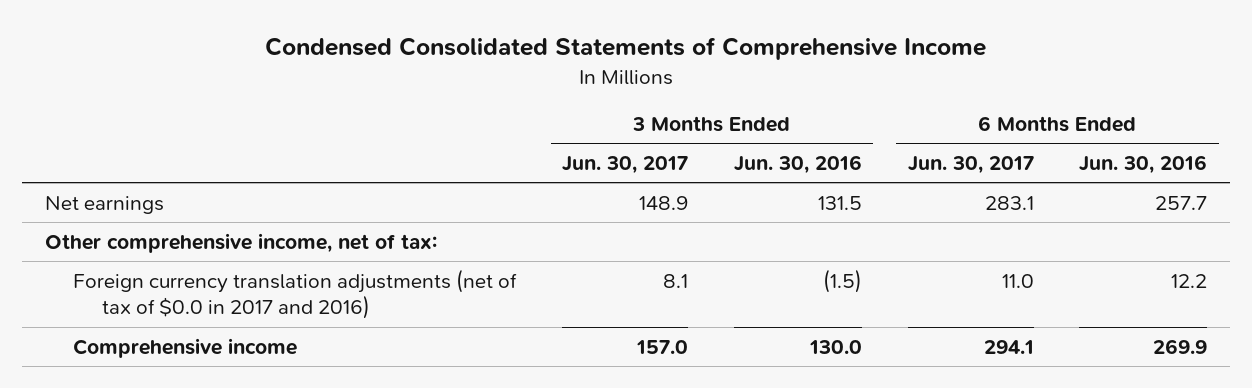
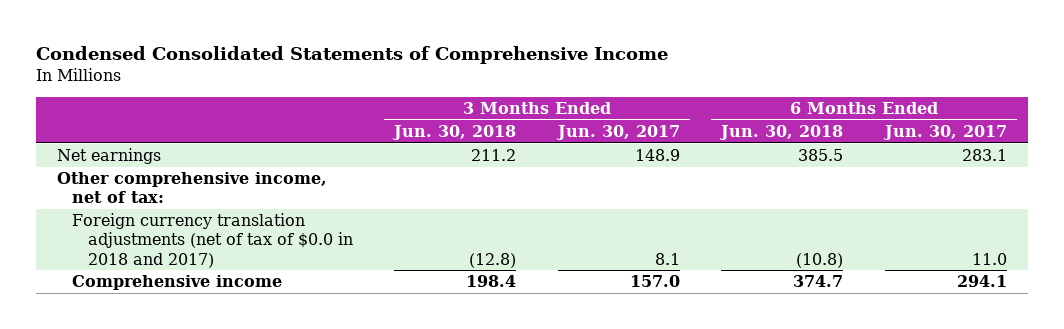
[733,155,862,175] Jun. 30, 2016 -> none
[1079,155,1208,175] Jun. 30, 2016 -> none
none -> [392,124,517,140] Jun. 30, 2018
none -> [719,124,844,140] Jun. 30, 2018
[73,268,518,320] Foreign currency translation adjustments (net of tax of $0.0 in 2017 and 2016) -> [72,213,353,268] Foreign currency translation adjustments (net of tax of $0.0 in 2018 and 2017)

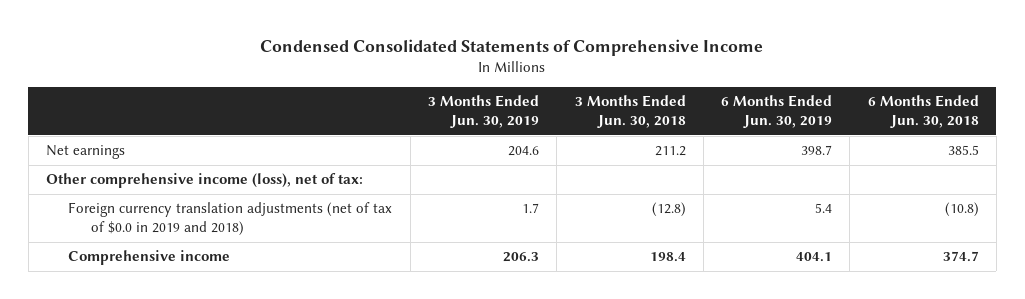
[555,124,680,140] Jun. 30, 2017 -> none
[882,124,1007,140] Jun. 30, 2017 -> none
none -> [428,95,540,129] 3 Months Ended Jun. 30, 2019
none -> [721,95,833,129] 6 Months Ended Jun. 30, 2019
[56,172,327,204] Other comprehensive income, net of tax: -> [45,173,363,189] Other comprehensive income (loss), net of tax:
[72,213,353,268] Foreign currency translation adjustments (net of tax of $0.0 in 2018 and 2017) -> [68,202,393,237] Foreign currency translation adjustments (net of tax of $0.0 in 2019 and 2018)

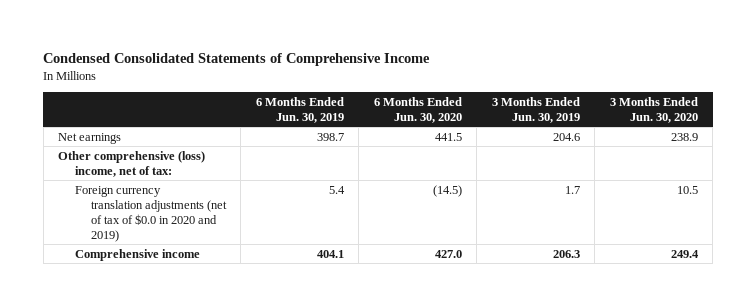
[574,95,686,129] 3 Months Ended Jun. 30, 2018 -> none
[867,95,979,129] 6 Months Ended Jun. 30, 2018 -> none
none -> [373,96,462,123] 6 Months Ended Jun. 30, 2020
none -> [609,96,698,123] 3 Months Ended Jun. 30, 2020
[45,173,363,189] Other comprehensive income (loss), net of tax: -> [58,150,206,177] Other comprehensive (loss) income, net of tax:
[68,202,393,237] Foreign currency translation adjustments (net of tax of $0.0 in 2019 and 2018) -> [74,185,227,242] Foreign currency translation adjustments (net of tax of $0.0 in 2020 and 2019)

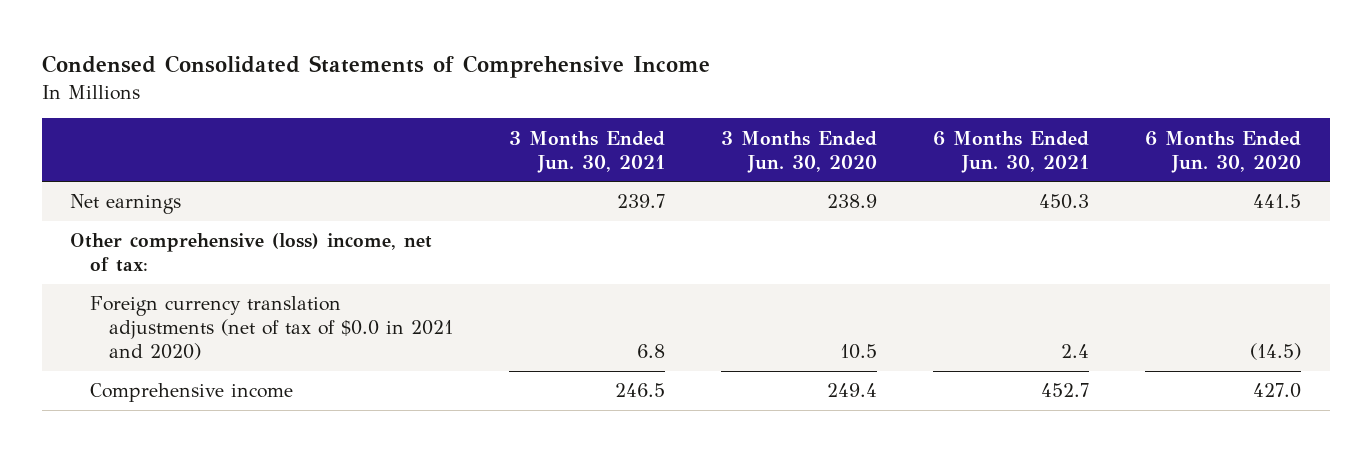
[255,96,344,123] 6 Months Ended Jun. 30, 2019 -> none
[491,96,580,123] 3 Months Ended Jun. 30, 2019 -> none
none -> [509,130,666,173] 3 Months Ended Jun. 30, 2021
none -> [933,130,1090,173] 6 Months Ended Jun. 30, 2021
[74,185,227,242] Foreign currency translation adjustments (net of tax of $0.0 in 2020 and 2019) -> [89,296,454,361] Foreign currency translation adjustments (net of tax of $0.0 in 2021 and 2020)

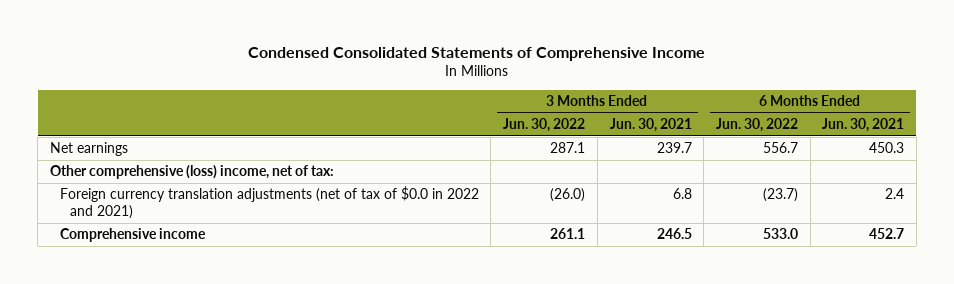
[721,130,878,173] 3 Months Ended Jun. 30, 2020 -> none
[1145,130,1302,173] 6 Months Ended Jun. 30, 2020 -> none
none -> [503,118,586,133] Jun. 30, 2022
none -> [715,118,798,133] Jun. 30, 2022
[89,296,454,361] Foreign currency translation adjustments (net of tax of $0.0 in 2021 and 2020) -> [59,186,479,220] Foreign currency translation adjustments (net of tax of $0.0 in 2022 and 2021)

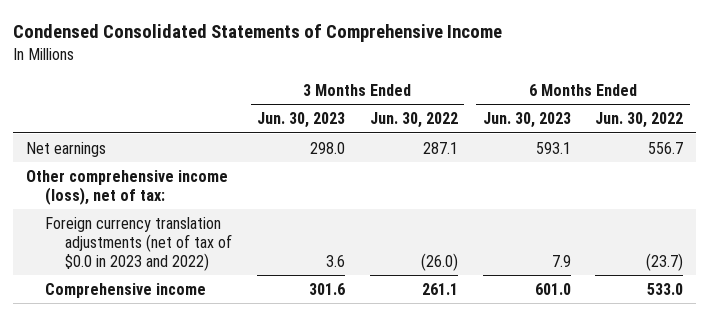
[609,118,692,133] Jun. 30, 2021 -> none
[822,118,905,133] Jun. 30, 2021 -> none
none -> [256,112,345,129] Jun. 30, 2023
none -> [482,112,571,129] Jun. 30, 2023
[49,165,334,180] Other comprehensive (loss) income, net of tax: -> [25,169,228,205] Other comprehensive income (loss), net of tax:
[59,186,479,220] Foreign currency translation adjustments (net of tax of $0.0 in 2022 and 2021) -> [45,216,233,271] Foreign currency translation adjustments (net of tax of $0.0 in 2023 and 2022)

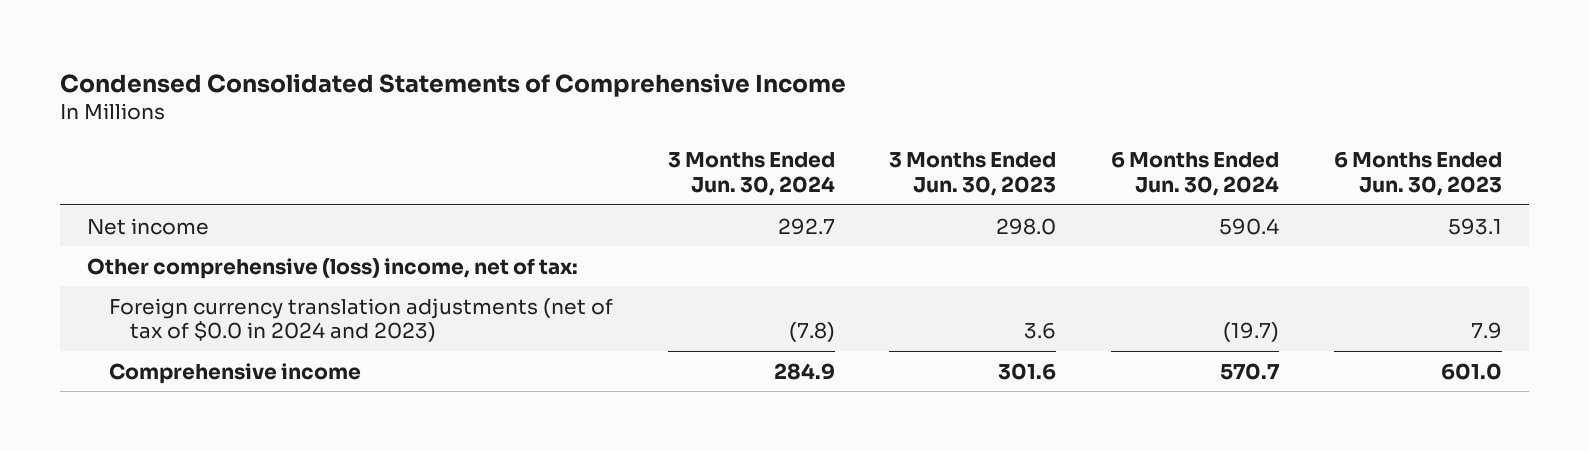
[369,112,458,129] Jun. 30, 2022 -> none
[595,112,684,129] Jun. 30, 2022 -> none
none -> [667,152,835,196] 3 Months Ended Jun. 30, 2024
none -> [1110,151,1279,196] 6 Months Ended Jun. 30, 2024
[25,141,106,157] Net earnings -> [87,217,210,235] Net income
[25,169,228,205] Other comprehensive income (loss), net of tax: -> [87,257,579,279] Other comprehensive (loss) income, net of tax:
[45,216,233,271] Foreign currency translation adjustments (net of tax of $0.0 in 2023 and 2022) -> [108,297,613,343] Foreign currency translation adjustments (net of tax of $0.0 in 2024 and 2023)

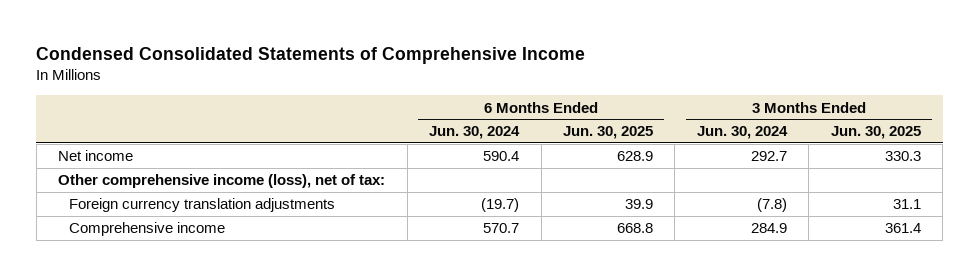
[889,152,1057,196] 3 Months Ended Jun. 30, 2023 -> none
[1333,151,1502,196] 6 Months Ended Jun. 30, 2023 -> none
none -> [562,126,653,140] Jun. 30, 2025
none -> [830,126,921,140] Jun. 30, 2025
[87,257,579,279] Other comprehensive (loss) income, net of tax: -> [58,174,386,189] Other comprehensive income (loss), net of tax:
[108,297,613,343] Foreign currency translation adjustments (net of tax of $0.0 in 2024 and 2023) -> [69,198,336,213] Foreign currency translation adjustments

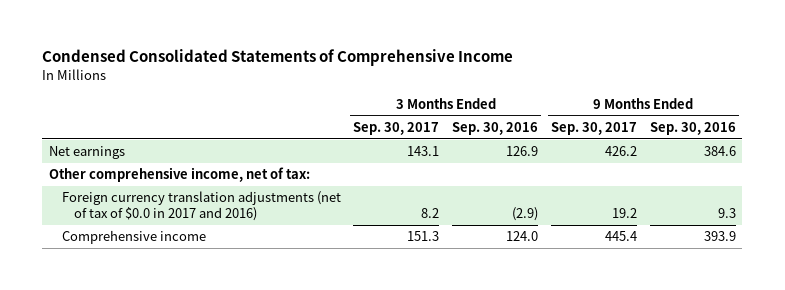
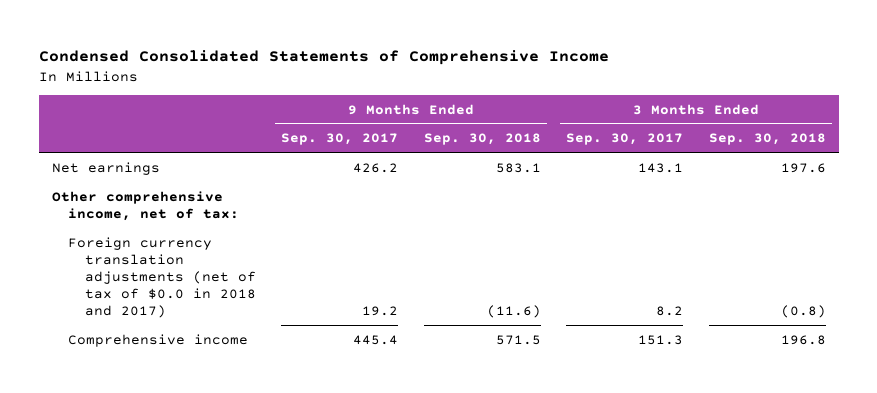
[452,121,539,135] Sep. 30, 2016 -> none
[649,121,736,135] Sep. 30, 2016 -> none
none -> [423,133,541,146] Sep. 30, 2018
none -> [708,133,826,146] Sep. 30, 2018
[61,191,341,222] Foreign currency translation adjustments (net of tax of $0.0 in 2017 and 2016) -> [68,236,256,319] Foreign currency translation adjustments (net of tax of $0.0 in 2018 and 2017)

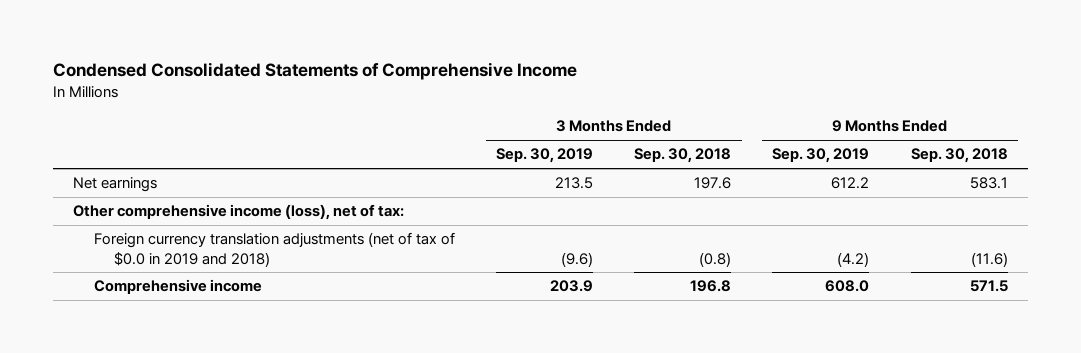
[281,133,399,146] Sep. 30, 2017 -> none
[566,133,684,146] Sep. 30, 2017 -> none
none -> [496,148,594,164] Sep. 30, 2019
none -> [772,148,870,164] Sep. 30, 2019
[51,190,240,221] Other comprehensive income, net of tax: -> [73,204,405,221] Other comprehensive income (loss), net of tax:
[68,236,256,319] Foreign currency translation adjustments (net of tax of $0.0 in 2018 and 2017) -> [93,232,455,267] Foreign currency translation adjustments (net of tax of $0.0 in 2019 and 2018)

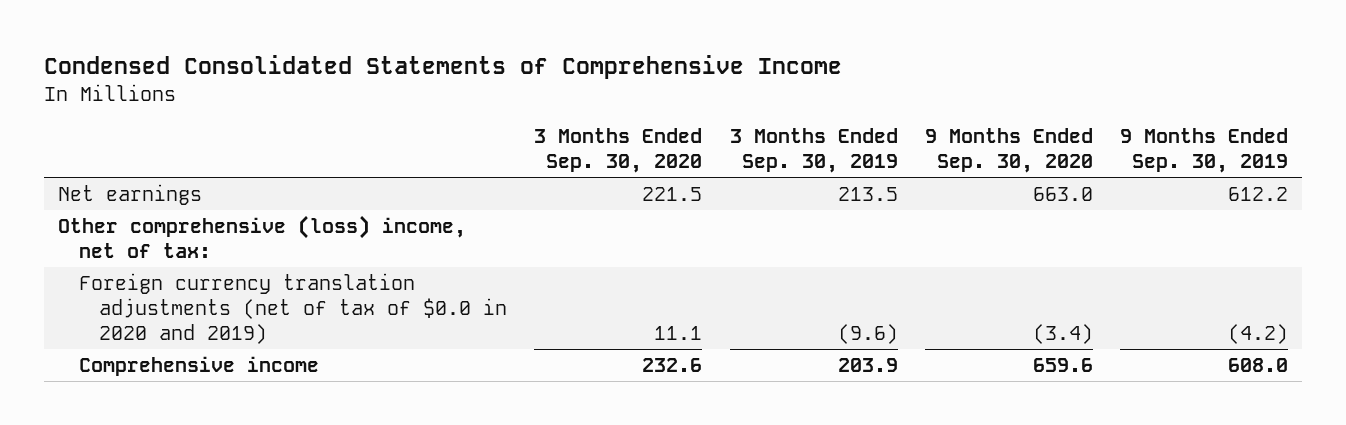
[634,148,732,164] Sep. 30, 2018 -> none
[910,148,1008,164] Sep. 30, 2018 -> none
none -> [534,128,703,174] 3 Months Ended Sep. 30, 2020
none -> [924,128,1093,174] 9 Months Ended Sep. 30, 2020
[73,204,405,221] Other comprehensive income (loss), net of tax: -> [57,214,466,258] Other comprehensive (loss) income, net of tax:
[93,232,455,267] Foreign currency translation adjustments (net of tax of $0.0 in 2019 and 2018) -> [78,272,508,344] Foreign currency translation adjustments (net of tax of $0.0 in 2020 and 2019)

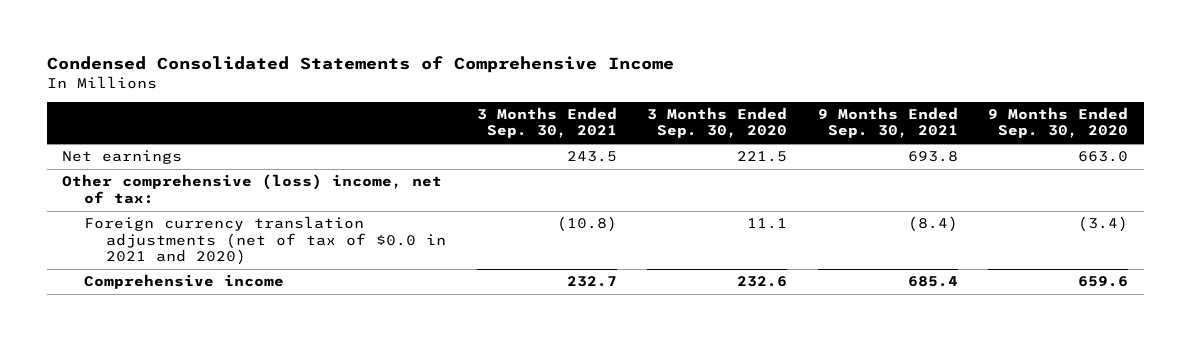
[729,128,898,174] 3 Months Ended Sep. 30, 2019 -> none
[1119,128,1288,174] 9 Months Ended Sep. 30, 2019 -> none
none -> [476,107,617,139] 3 Months Ended Sep. 30, 2021
none -> [817,107,958,139] 9 Months Ended Sep. 30, 2021
[78,272,508,344] Foreign currency translation adjustments (net of tax of $0.0 in 2020 and 2019) -> [84,216,446,266] Foreign currency translation adjustments (net of tax of $0.0 in 2021 and 2020)

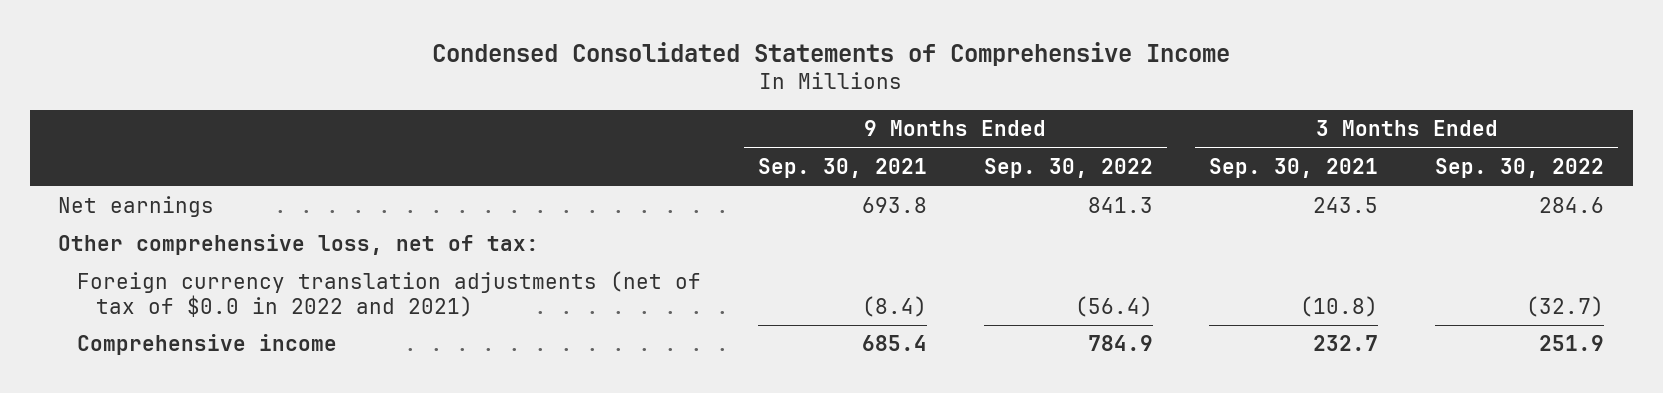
[647,107,788,139] 3 Months Ended Sep. 30, 2020 -> none
[988,107,1129,139] 9 Months Ended Sep. 30, 2020 -> none
none -> [983,158,1153,179] Sep. 30, 2022
none -> [1435,158,1605,179] Sep. 30, 2022
[62,174,443,204] Other comprehensive (loss) income, net of tax: -> [58,234,540,256] Other comprehensive loss, net of tax:
[84,216,446,266] Foreign currency translation adjustments (net of tax of $0.0 in 2021 and 2020) -> [76,271,701,317] Foreign currency translation adjustments (net of tax of $0.0 in 2022 and 2021)

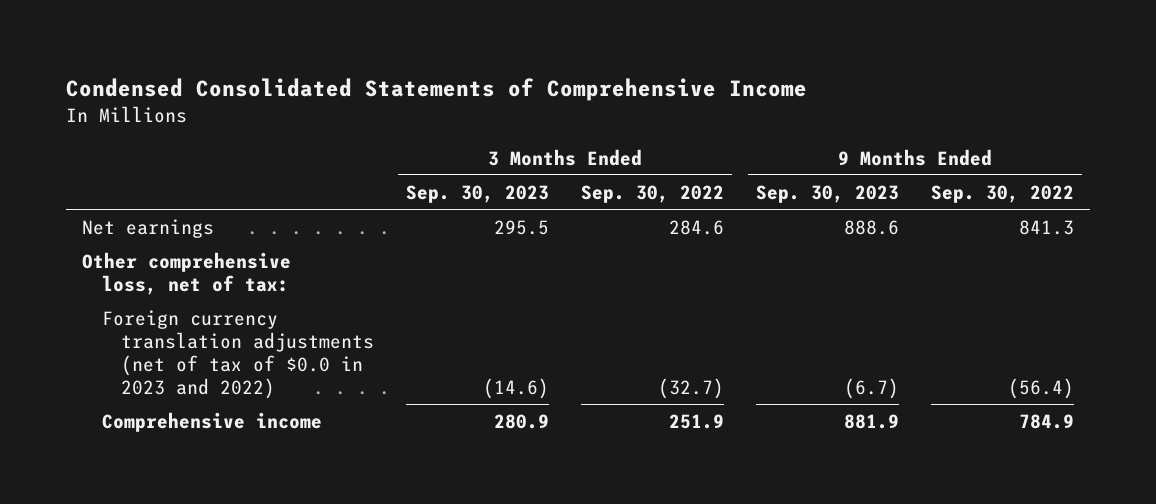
[757,158,927,179] Sep. 30, 2021 -> none
[1209,158,1379,179] Sep. 30, 2021 -> none
none -> [405,184,549,203] Sep. 30, 2023
none -> [755,184,899,203] Sep. 30, 2023
[76,271,701,317] Foreign currency translation adjustments (net of tax of $0.0 in 2022 and 2021) -> [101,309,374,399] Foreign currency translation adjustments (net of tax of $0.0 in 2023 and 2022)

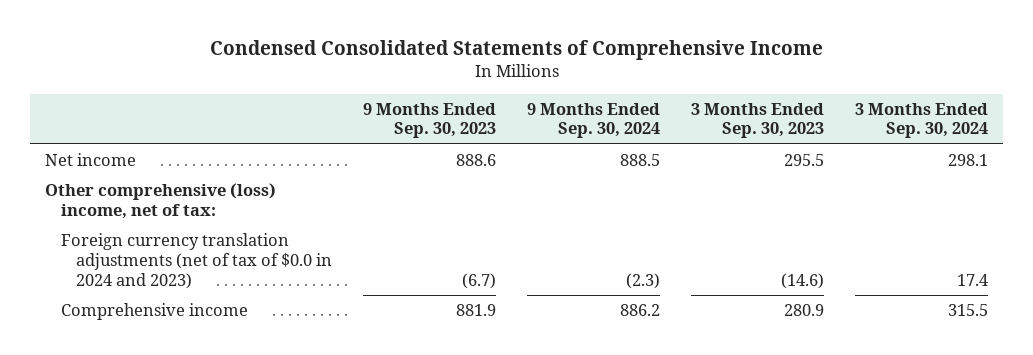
[580,184,724,203] Sep. 30, 2022 -> none
[930,184,1074,203] Sep. 30, 2022 -> none
none -> [527,102,661,139] 9 Months Ended Sep. 30, 2024
none -> [854,102,988,139] 3 Months Ended Sep. 30, 2024
[82,218,215,238] Net earnings -> [45,152,137,166] Net income
[82,251,292,295] Other comprehensive loss, net of tax: -> [45,182,277,219] Other comprehensive (loss) income, net of tax:
[101,309,374,399] Foreign currency translation adjustments (net of tax of $0.0 in 2023 and 2022) -> [60,232,333,289] Foreign currency translation adjustments (net of tax of $0.0 in 2024 and 2023)

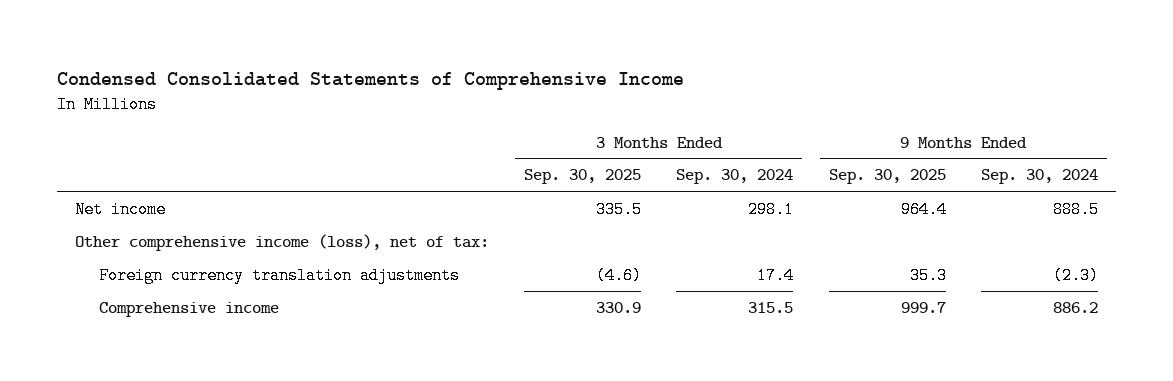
[363,102,497,139] 9 Months Ended Sep. 30, 2023 -> none
[690,102,824,139] 3 Months Ended Sep. 30, 2023 -> none
none -> [524,169,642,185] Sep. 30, 2025
none -> [828,169,946,185] Sep. 30, 2025
[45,182,277,219] Other comprehensive (loss) income, net of tax: -> [74,233,489,251] Other comprehensive income (loss), net of tax:
[60,232,333,289] Foreign currency translation adjustments (net of tax of $0.0 in 2024 and 2023) -> [98,266,460,284] Foreign currency translation adjustments

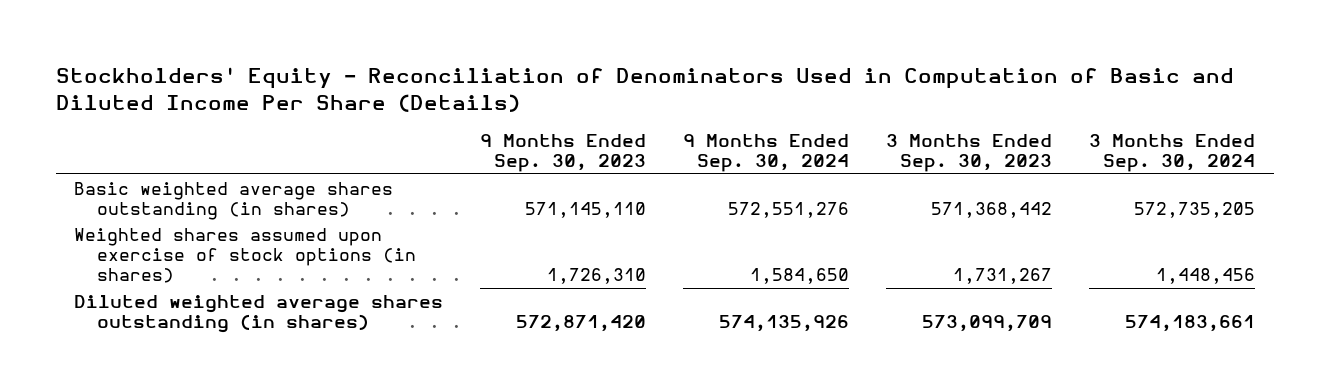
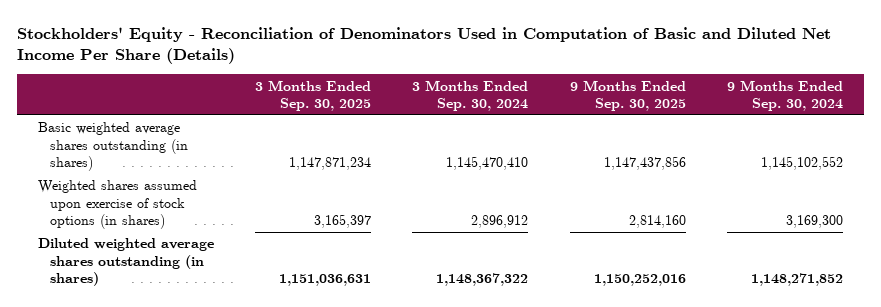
[55,66,1234,112] Stockholders' Equity - Reconciliation of Denominators Used in Computation of Basic and Diluted Income Per Share (Details) -> [16,26,831,65] Stockholders' Equity - Reconciliation of Denominators Used in Computation of Basic and Diluted Net Income Per Share (Details)
[480,133,647,173] 9 Months Ended Sep. 30, 2023 -> none
[886,133,1053,173] 3 Months Ended Sep. 30, 2023 -> none
none -> [255,79,372,111] 3 Months Ended Sep. 30, 2025
none -> [569,79,686,111] 9 Months Ended Sep. 30, 2025
[728,201,850,218] 572,551,276 -> [761,155,844,170] 1,145,102,552
[1134,201,1256,218] 572,735,205 -> [446,155,529,170] 1,145,470,410
[750,268,850,285] 1,584,650 -> [786,214,844,228] 3,169,300
[1156,268,1256,285] 1,448,456 -> [471,214,529,228] 2,896,912
[719,314,850,332] 574,135,926 -> [751,272,844,286] 1,148,271,852
[1125,314,1256,332] 574,183,661 -> [436,272,529,286] 1,148,367,322

